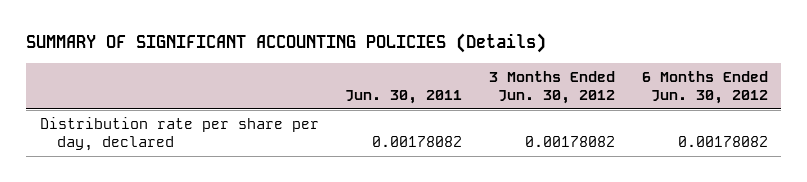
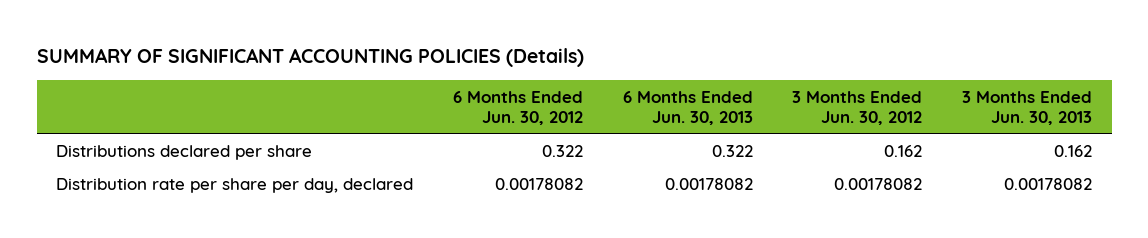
[345,89,463,104] Jun. 30, 2011 -> none
none -> [622,90,753,126] 6 Months Ended Jun. 30, 2013
none -> [961,90,1092,126] 3 Months Ended Jun. 30, 2013
none -> [56,145,313,161] Distributions declared per share

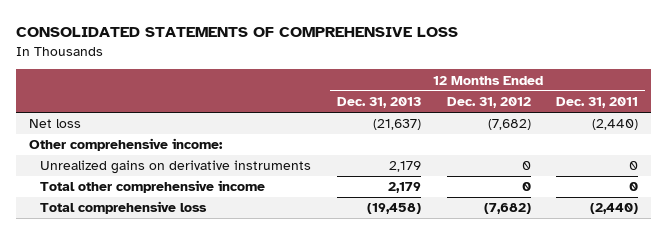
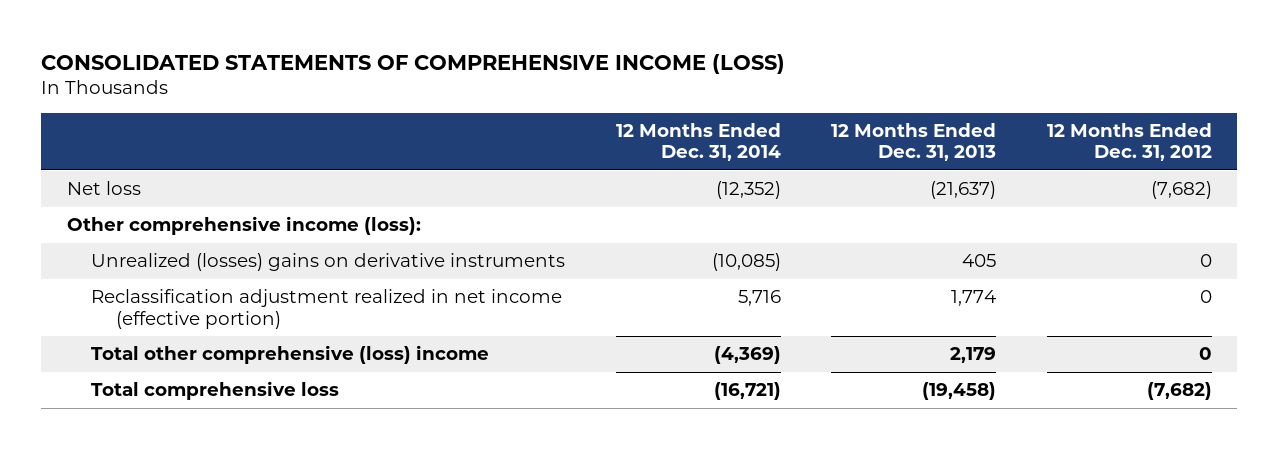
[16,27,459,38] CONSOLIDATED STATEMENTS OF COMPREHENSIVE LOSS -> [41,53,786,74] CONSOLIDATED STATEMENTS OF COMPREHENSIVE INCOME (LOSS)
[556,97,639,109] Dec. 31, 2011 -> none
none -> [615,122,781,162] 12 Months Ended Dec. 31, 2014
[29,138,224,152] Other comprehensive income: -> [66,216,421,236] Other comprehensive income (loss):
[40,160,312,175] Unrealized gains on derivative instruments -> [91,253,566,272] Unrealized (losses) gains on derivative instruments
[388,161,421,173] 2,179 -> [962,254,997,268] 405
none -> [91,289,563,329] Reclassification adjustment realized in net income (effective portion)
[40,180,266,194] Total other comprehensive income -> [91,345,490,365] Total other comprehensive (loss) income

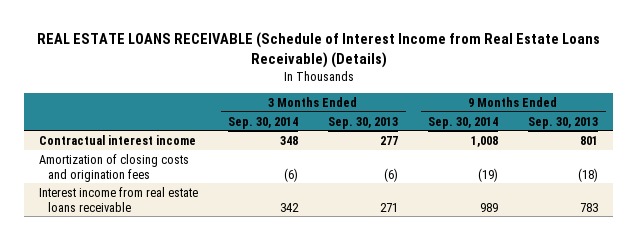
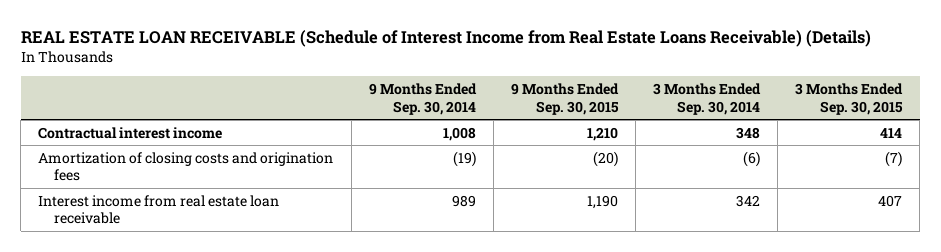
[36,31,600,68] REAL ESTATE LOANS RECEIVABLE (Schedule of Interest Income from Real Estate Loans Receivable) (Details) -> [20,30,871,48] REAL ESTATE LOAN RECEIVABLE (Schedule of Interest Income from Real Estate Loans Receivable) (Details)
[328,116,399,129] Sep. 30, 2013 -> none
[528,116,599,129] Sep. 30, 2013 -> none
none -> [510,83,619,115] 9 Months Ended Sep. 30, 2015
none -> [795,83,904,115] 3 Months Ended Sep. 30, 2015
[39,186,199,212] Interest income from real estate loans receivable -> [38,194,280,225] Interest income from real estate loan receivable

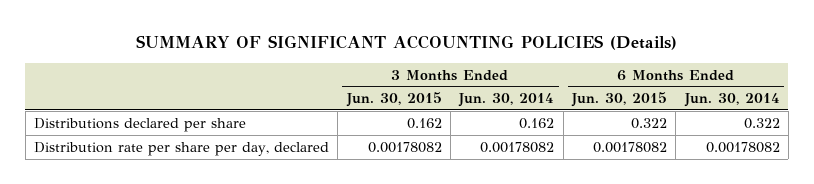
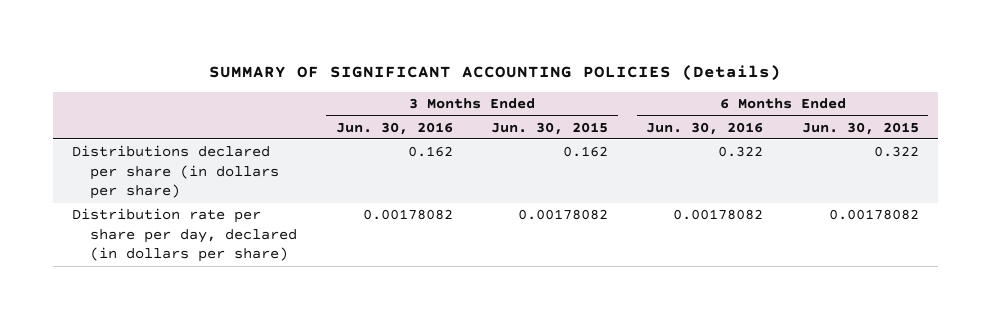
[458,93,555,108] Jun. 30, 2014 -> none
[683,93,780,108] Jun. 30, 2014 -> none
none -> [335,121,453,135] Jun. 30, 2016
none -> [646,121,764,135] Jun. 30, 2016
[34,117,247,132] Distributions declared per share -> [72,145,280,200] Distributions declared per share (in dollars per share)
[34,141,330,156] Distribution rate per share per day, declared -> [72,208,298,263] Distribution rate per share per day, declared (in dollars per share)

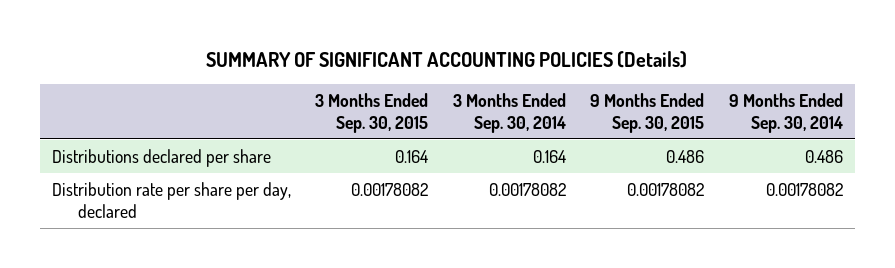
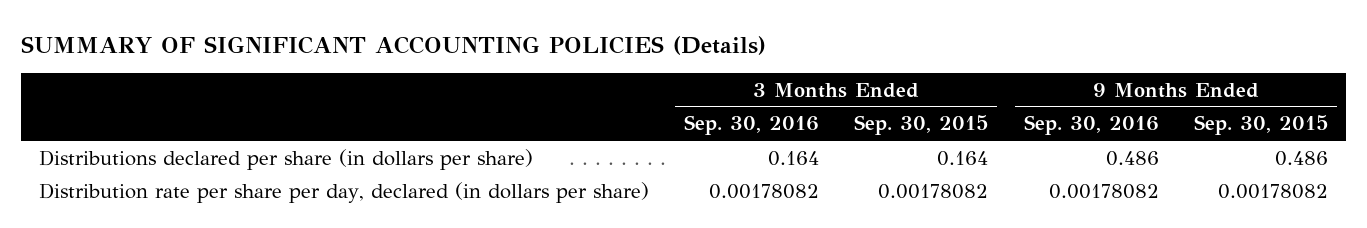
[452,92,566,133] 3 Months Ended Sep. 30, 2014 -> none
[728,92,843,133] 9 Months Ended Sep. 30, 2014 -> none
none -> [683,115,819,136] Sep. 30, 2016
none -> [1023,115,1159,136] Sep. 30, 2016
[52,148,272,167] Distributions declared per share -> [38,148,533,170] Distributions declared per share (in dollars per share)
[52,181,292,218] Distribution rate per share per day, declared -> [38,181,649,203] Distribution rate per share per day, declared (in dollars per share)

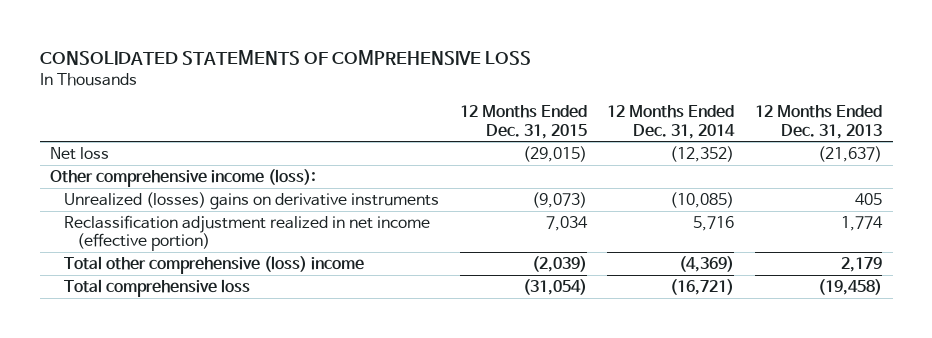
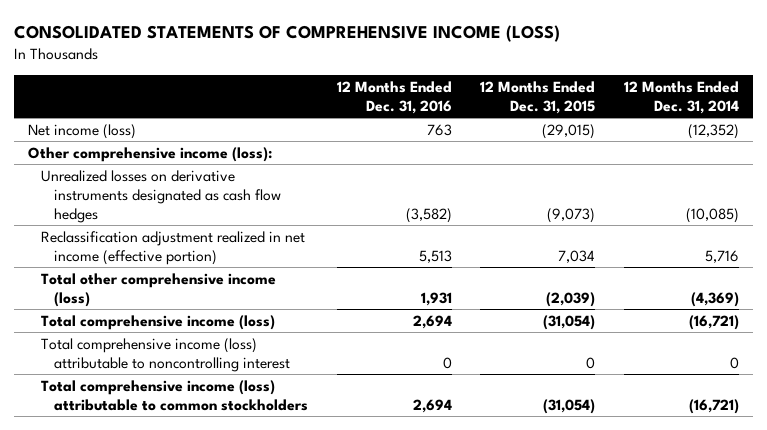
[39,49,531,65] CONSOLIDATED STATEMENTS OF COMPREHENSIVE LOSS -> [13,25,560,43] CONSOLIDATED STATEMENTS OF COMPREHENSIVE INCOME (LOSS)
[755,104,883,139] 12 Months Ended Dec. 31, 2013 -> none
none -> [336,80,452,114] 12 Months Ended Dec. 31, 2016
[50,146,110,160] Net loss -> [28,123,137,139] Net income (loss)
[63,191,439,210] Unrealized (losses) gains on derivative instruments -> [41,169,282,223] Unrealized losses on derivative instruments designated as cash flow hedges
[63,255,364,274] Total other comprehensive (loss) income -> [41,272,277,307] Total other comprehensive income (loss)
none -> [41,314,276,330] Total comprehensive income (loss)
none -> [41,337,291,372] Total comprehensive income (loss) attributable to noncontrolling interest
[63,278,250,297] Total comprehensive loss -> [41,379,309,411] Total comprehensive income (loss) attributable to common stockholders

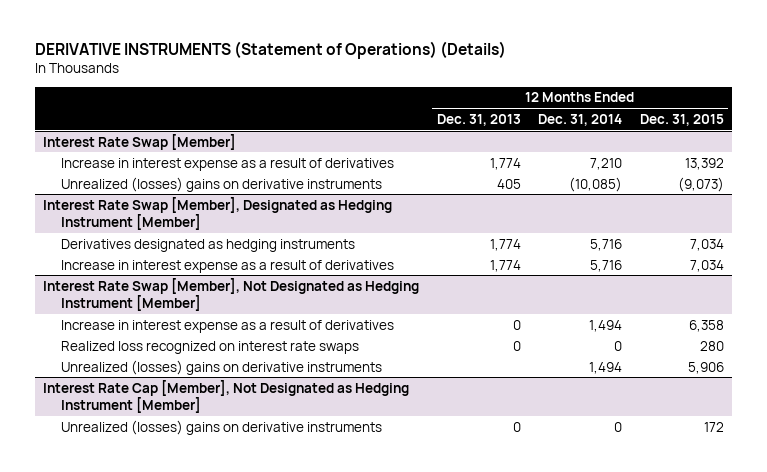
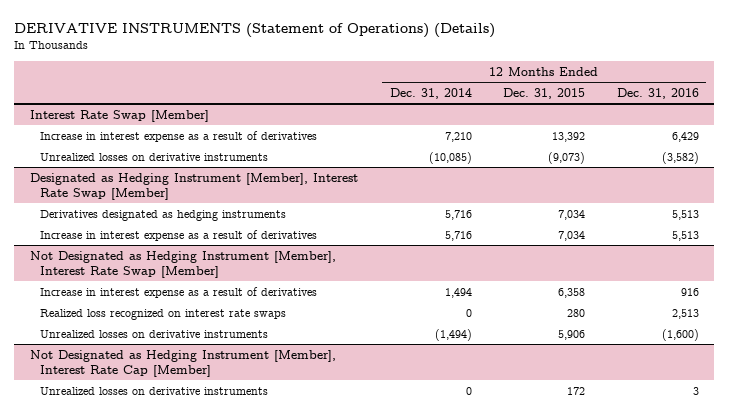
[436,113,521,126] Dec. 31, 2013 -> none
none -> [616,87,699,99] Dec. 31, 2016
[60,176,382,192] Unrealized (losses) gains on derivative instruments -> [39,152,268,161] Unrealized losses on derivative instruments
[43,196,393,230] Interest Rate Swap [Member], Designated as Hedging Instrument [Member] -> [30,172,359,200] Designated as Hedging Instrument [Member], Interest Rate Swap [Member]
[43,277,420,311] Interest Rate Swap [Member], Not Designated as Hedging Instrument [Member] -> [30,250,337,278] Not Designated as Hedging Instrument [Member], Interest Rate Swap [Member]
[60,359,382,375] Unrealized (losses) gains on derivative instruments -> [39,329,268,338] Unrealized losses on derivative instruments
[589,361,623,374] 1,494 -> [434,328,472,341] (1,494)
[43,379,410,413] Interest Rate Cap [Member], Not Designated as Hedging Instrument [Member] -> [30,349,337,377] Not Designated as Hedging Instrument [Member], Interest Rate Cap [Member]
[60,419,382,435] Unrealized (losses) gains on derivative instruments -> [39,386,268,395] Unrealized losses on derivative instruments

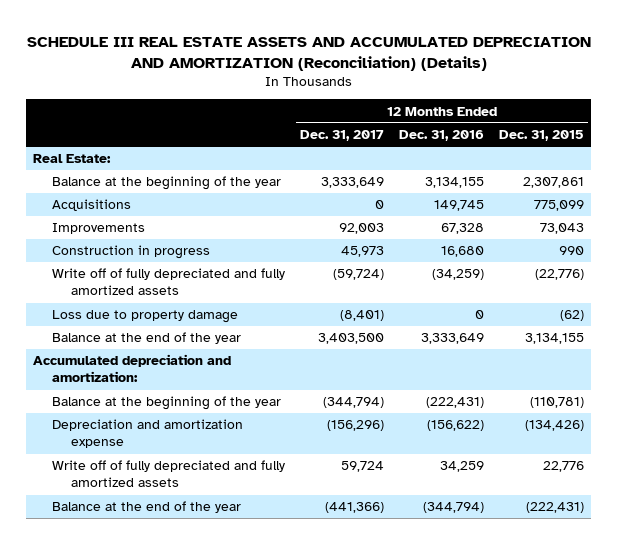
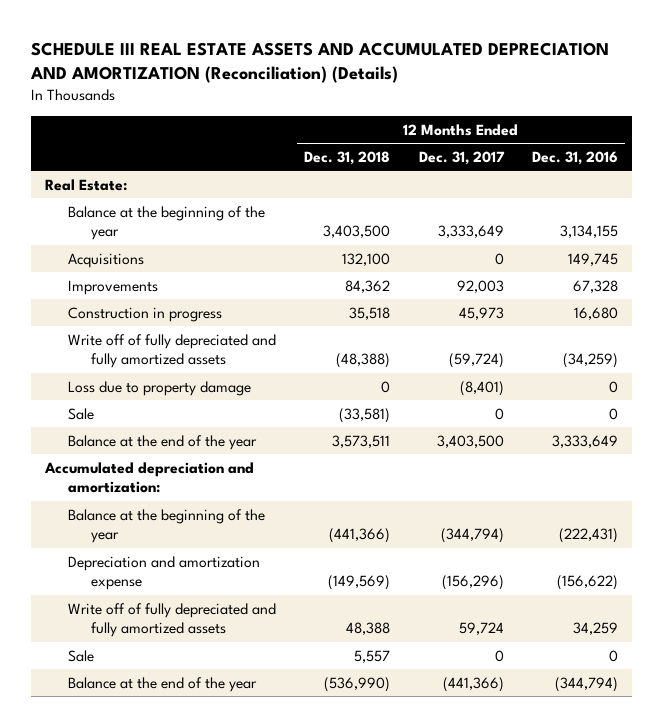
[498,130,584,142] Dec. 31, 2015 -> none
none -> [304,150,391,165] Dec. 31, 2018
none -> [67,407,94,420] Sale
none -> [67,649,94,662] Sale

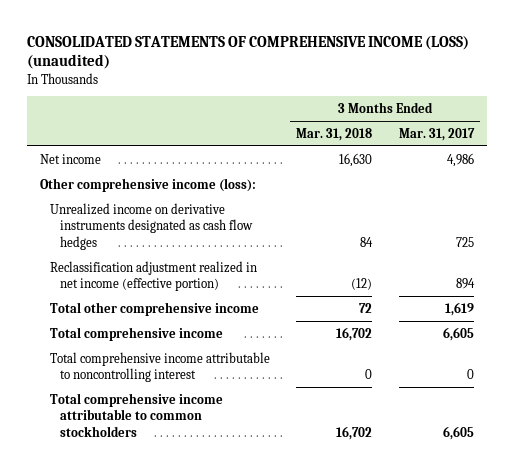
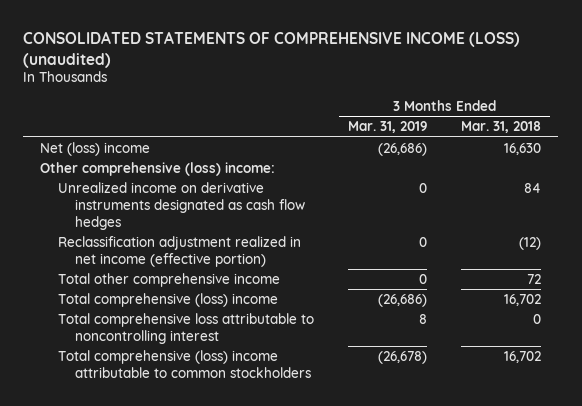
[398,127,475,141] Mar. 31, 2017 -> none
none -> [348,121,428,134] Mar. 31, 2019
[39,153,101,164] Net income -> [40,141,151,156] Net (loss) income
[39,177,256,192] Other comprehensive income (loss): -> [40,161,276,176] Other comprehensive (loss) income:
[49,326,223,341] Total comprehensive income -> [57,292,278,307] Total comprehensive (loss) income
[49,351,270,383] Total comprehensive income attributable to noncontrolling interest -> [57,312,314,344] Total comprehensive loss attributable to noncontrolling interest
[49,392,223,437] Total comprehensive income attributable to common stockholders -> [57,349,312,378] Total comprehensive (loss) income attributable to common stockholders

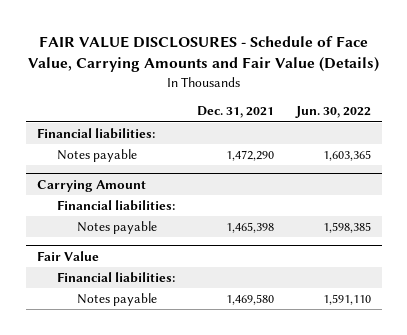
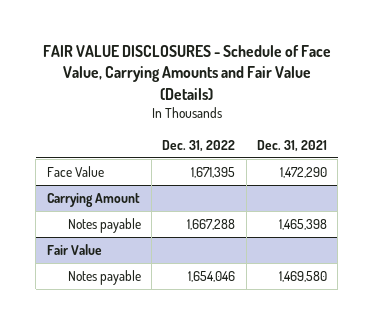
[294,106,371,119] Jun. 30, 2022 -> none
none -> [162,139,236,152] Dec. 31, 2022
[36,128,155,140] Financial liabilities: -> none
[57,149,138,163] Notes payable -> [46,166,104,178] Face Value
[57,200,176,212] Financial liabilities: -> none
[57,272,176,284] Financial liabilities: -> none

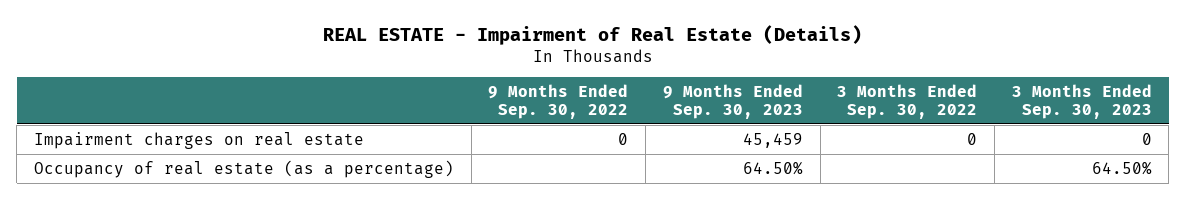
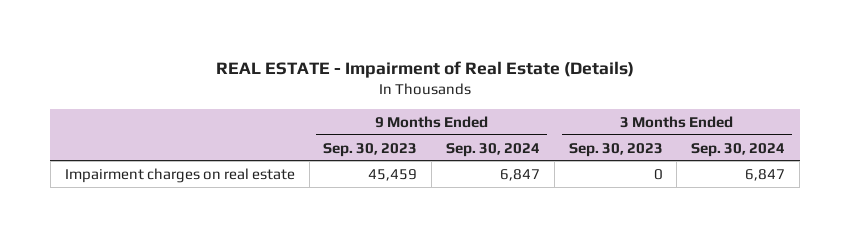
[488,83,629,120] 9 Months Ended Sep. 30, 2022 -> none
[837,83,978,120] 3 Months Ended Sep. 30, 2022 -> none
none -> [446,142,541,157] Sep. 30, 2024
none -> [691,142,786,157] Sep. 30, 2024
[33,159,454,178] Occupancy of real estate (as a percentage) -> none

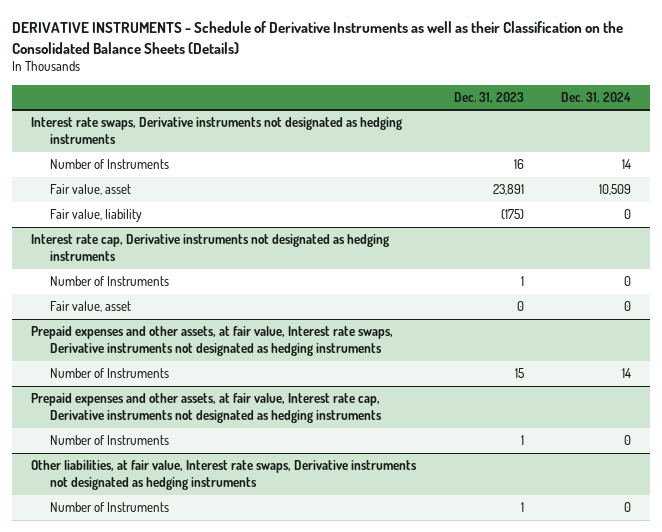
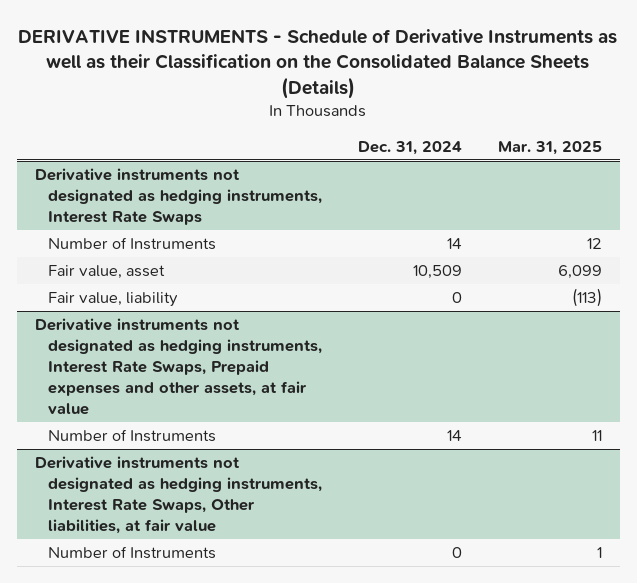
[453,91,524,103] Dec. 31, 2023 -> none
none -> [497,140,602,155] Mar. 31, 2025
[31,117,403,145] Interest rate swaps, Derivative instruments not designated as hedging instruments -> [35,168,323,226] Derivative instruments not designated as hedging instruments, Interest Rate Swaps
[31,234,390,262] Interest rate cap, Derivative instruments not designated as hedging instruments -> none
[49,276,169,287] Number of Instruments -> none
[49,301,131,313] Fair value, asset -> none
[31,326,394,357] Prepaid expenses and other assets, at fair value, Interest rate swaps, Derivative instruments not designated as hedging instruments -> [35,318,323,416] Derivative instruments not designated as hedging instruments, Interest Rate Swaps, Prepaid expenses and other assets, at fair value
[31,393,382,424] Prepaid expenses and other assets, at fair value, Interest rate cap, Derivative instruments not designated as hedging instruments -> none
[49,435,169,446] Number of Instruments -> none
[31,460,418,491] Other liabilities, at fair value, Interest rate swaps, Derivative instruments not designated as hedging instruments -> [35,456,323,535] Derivative instruments not designated as hedging instruments, Interest Rate Swaps, Other liabilities, at fair value

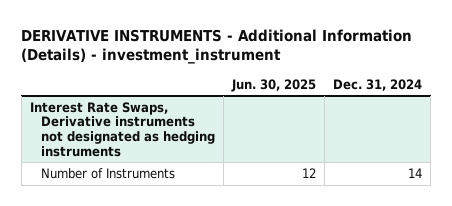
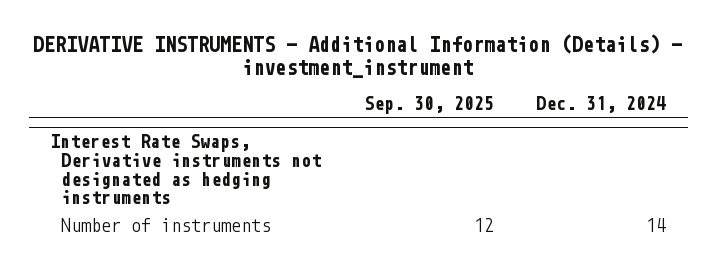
[231,78,317,92] Jun. 30, 2025 -> none
none -> [363,96,494,115] Sep. 30, 2025
[40,167,175,179] Number of Instruments -> [61,217,272,232] Number of instruments

